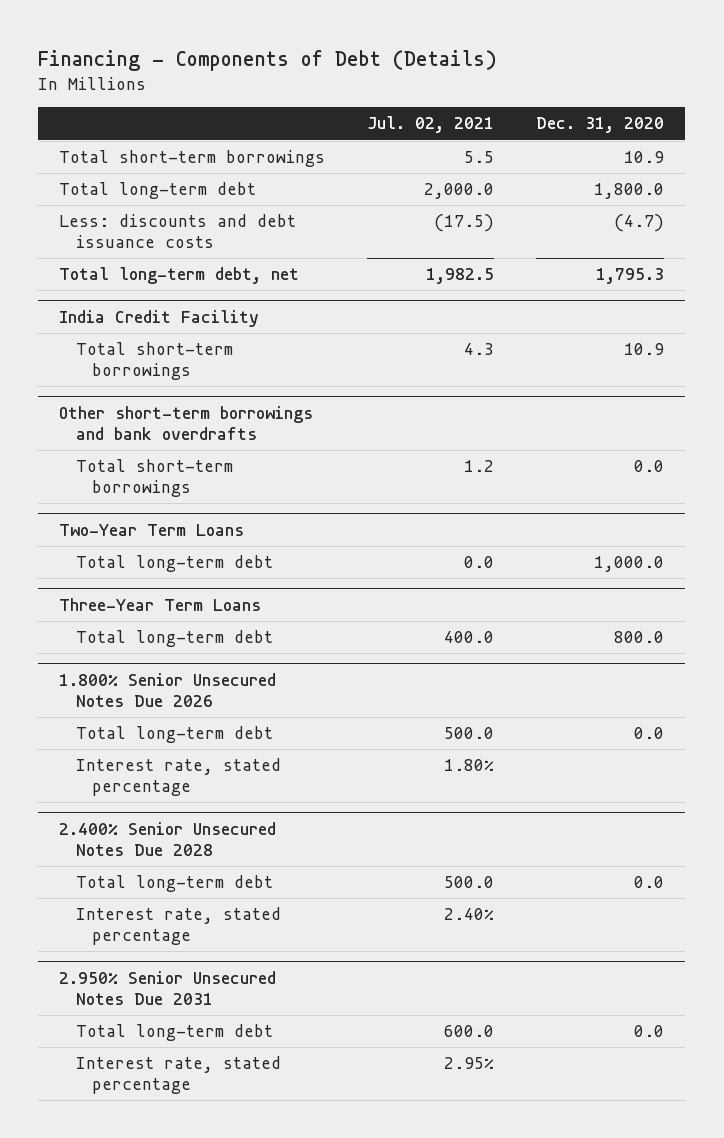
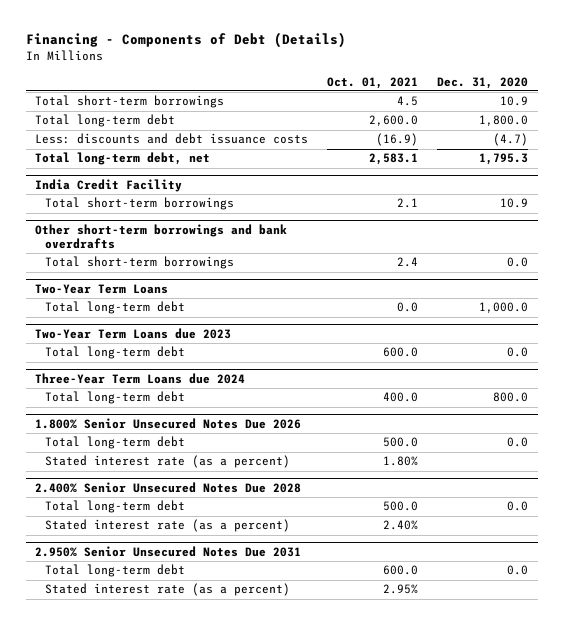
[367,116,495,134] Jul. 02, 2021 -> none
none -> [327,76,419,89] Oct. 01, 2021
none -> [35,327,232,339] Two-Year Term Loans due 2023
none -> [45,346,186,360] Total long-term debt
[59,597,262,611] Three-Year Term Loans -> [35,372,246,384] Three-Year Term Loans due 2024
[75,758,281,797] Interest rate, stated percentage -> [45,455,291,469] Stated interest rate (as a percent)
[75,907,281,946] Interest rate, stated percentage -> [45,519,291,533] Stated interest rate (as a percent)
[75,1056,281,1095] Interest rate, stated percentage -> [45,583,291,597] Stated interest rate (as a percent)

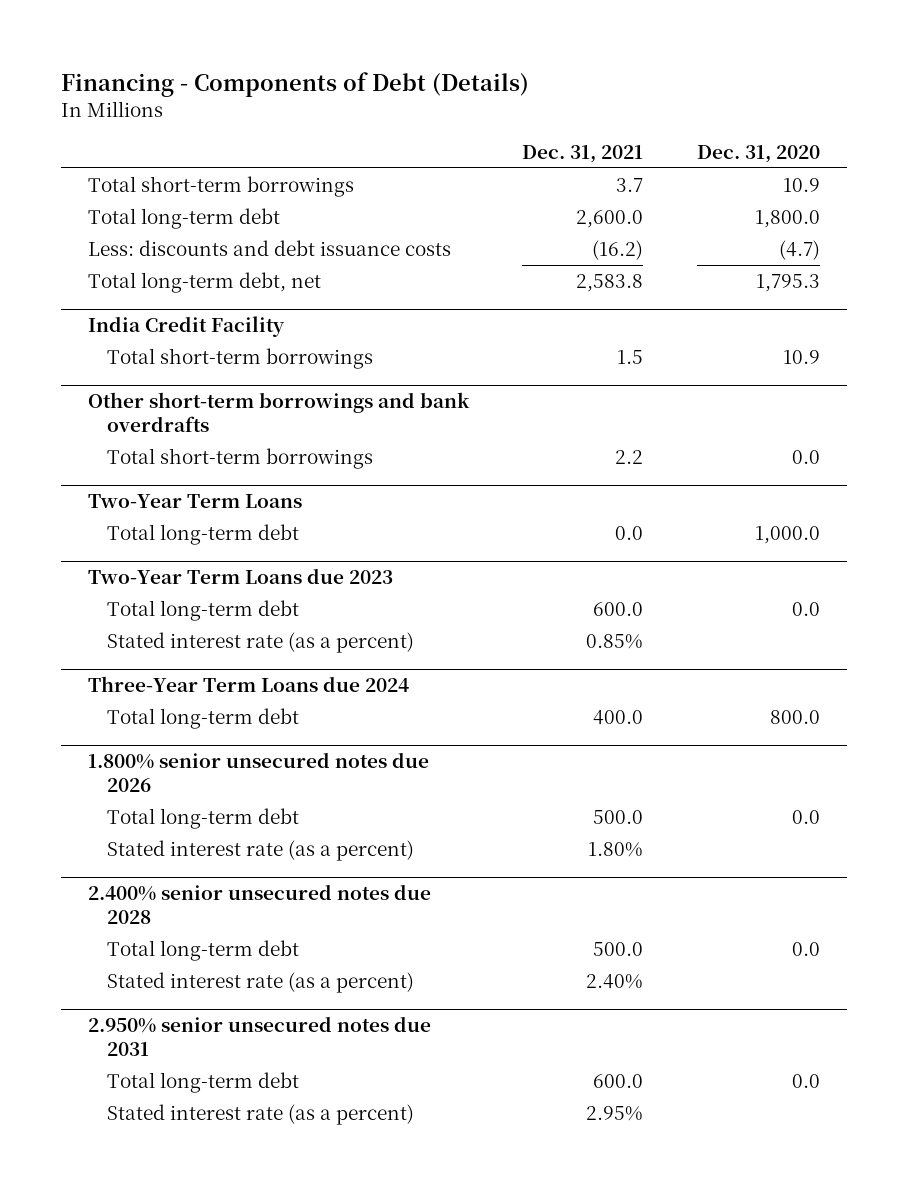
[327,76,419,89] Oct. 01, 2021 -> none
none -> [522,144,644,163] Dec. 31, 2021
none -> [107,632,415,654] Stated interest rate (as a percent)
[35,417,302,429] 1.800% Senior Unsecured Notes Due 2026 -> [87,752,429,793] 1.800% senior unsecured notes due 2026
[35,481,302,493] 2.400% Senior Unsecured Notes Due 2028 -> [87,884,431,925] 2.400% senior unsecured notes due 2028
[35,545,302,557] 2.950% Senior Unsecured Notes Due 2031 -> [87,1016,431,1057] 2.950% senior unsecured notes due 2031

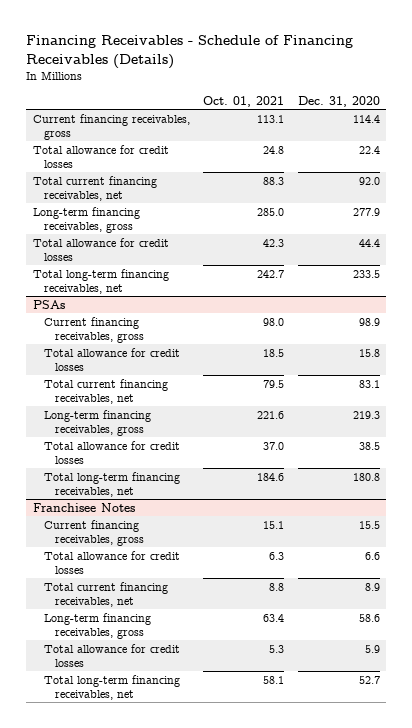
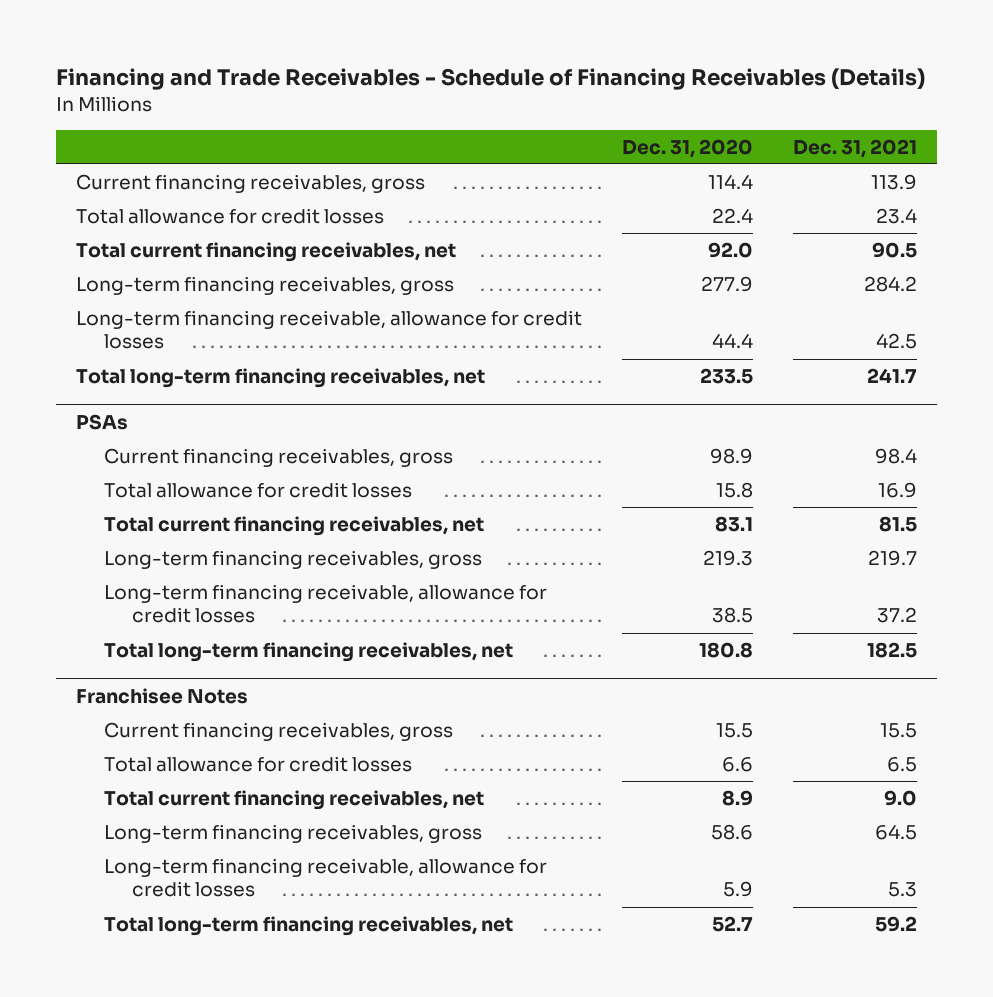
[26,34,354,69] Financing Receivables - Schedule of Financing Receivables (Details) -> [56,68,926,91] Financing and Trade Receivables - Schedule of Financing Receivables (Details)
[203,95,285,107] Oct. 01, 2021 -> none
none -> [793,138,918,158] Dec. 31, 2021
[32,237,169,261] Total allowance for credit losses -> [76,310,583,350] Long-term financing receivable, allowance for credit losses
[44,440,181,464] Total allowance for credit losses -> [104,584,548,624] Long-term financing receivable, allowance for credit losses
[44,643,181,667] Total allowance for credit losses -> [104,858,548,898] Long-term financing receivable, allowance for credit losses

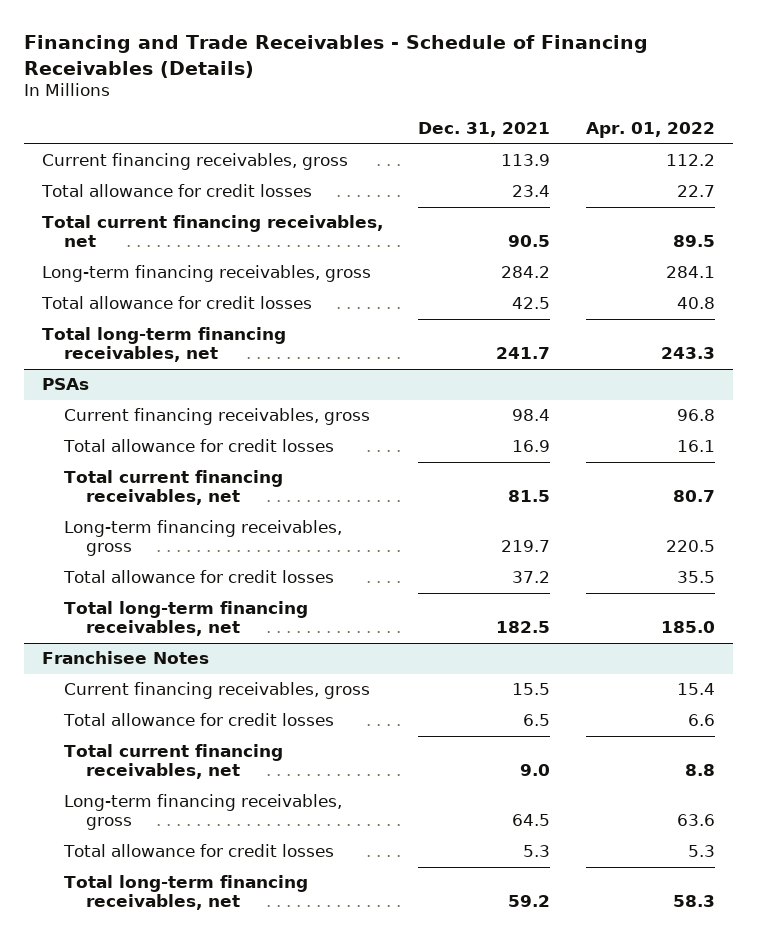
[622,138,754,158] Dec. 31, 2020 -> none
none -> [585,122,715,139] Apr. 01, 2022
[76,310,583,350] Long-term financing receivable, allowance for credit losses -> [40,296,312,310] Total allowance for credit losses
[104,584,548,624] Long-term financing receivable, allowance for credit losses -> [62,570,334,584] Total allowance for credit losses
[104,858,548,898] Long-term financing receivable, allowance for credit losses -> [62,844,334,858] Total allowance for credit losses

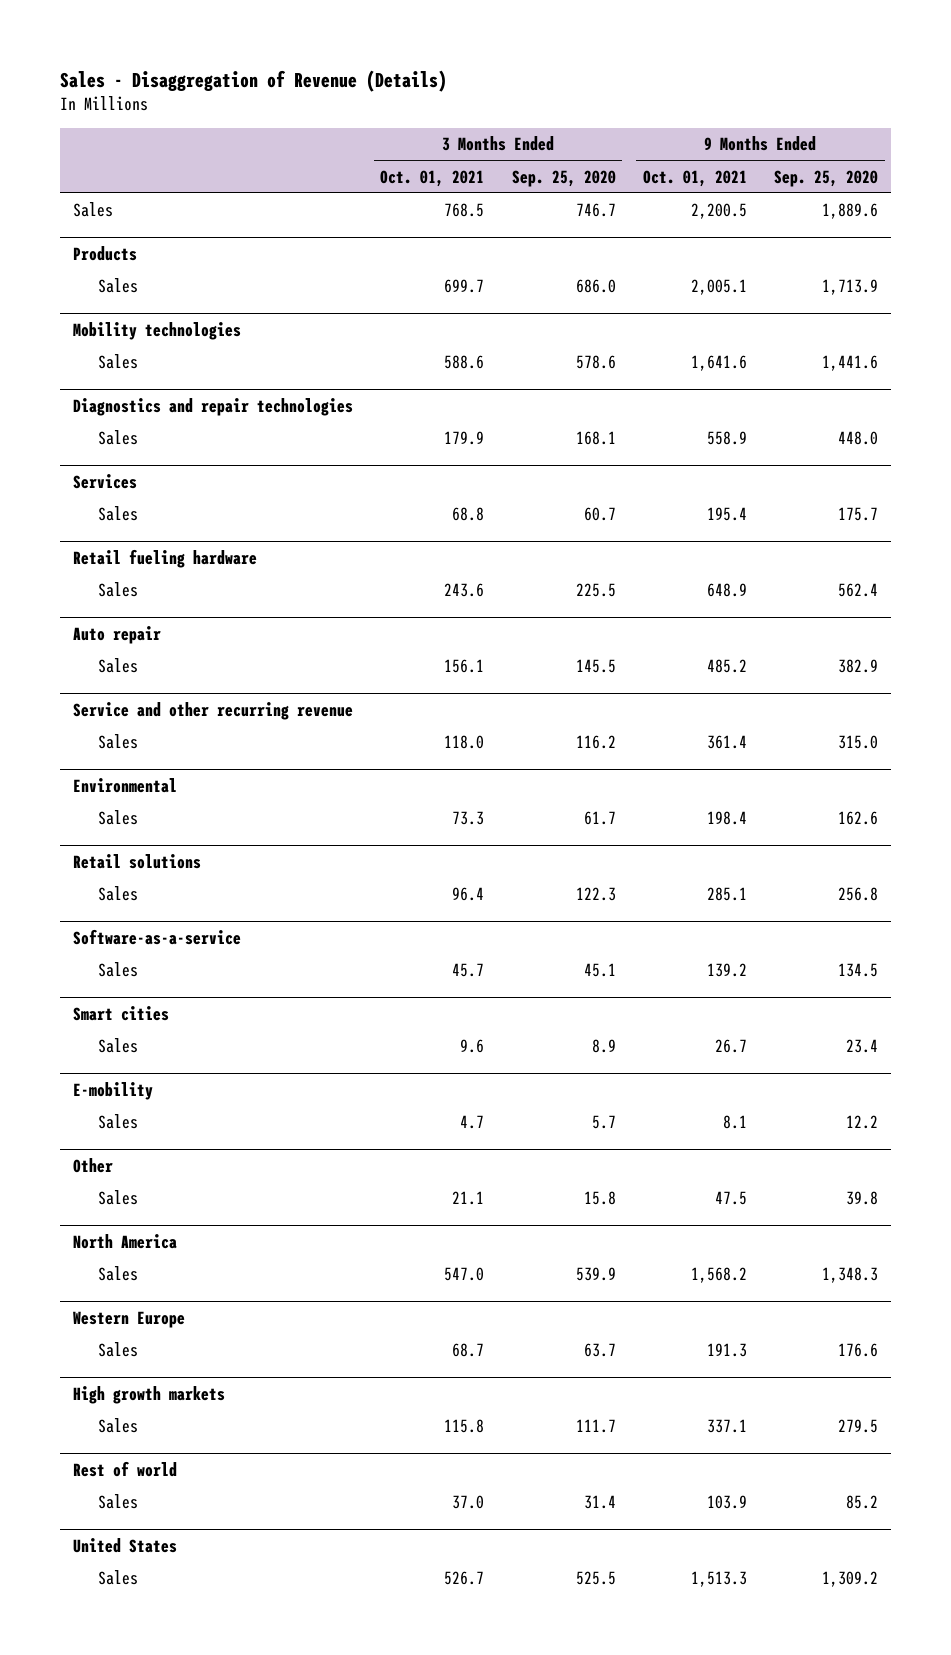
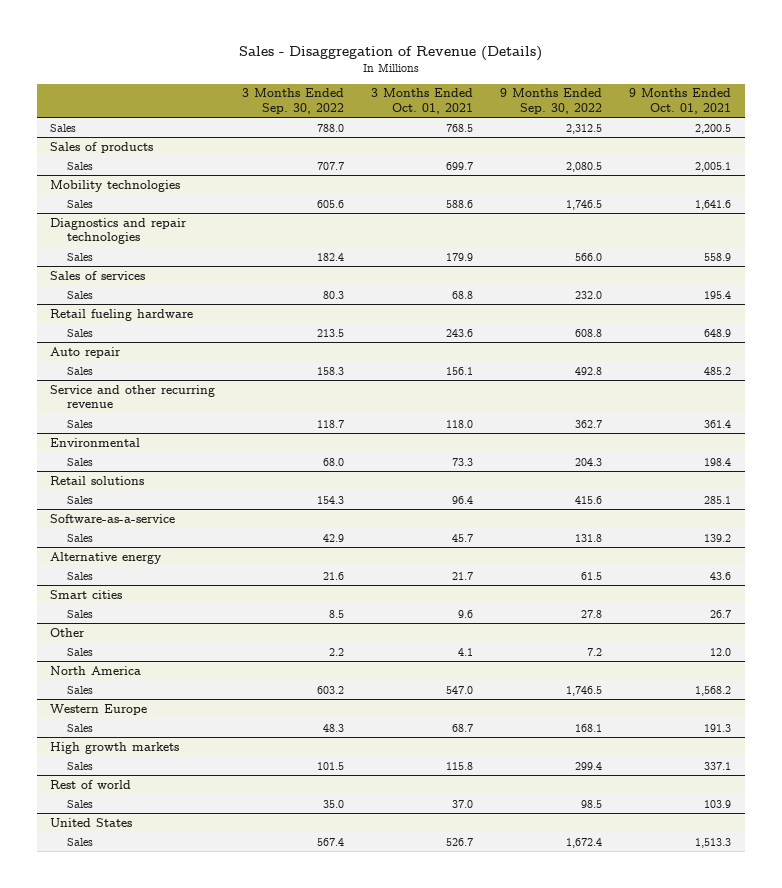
[511,169,616,187] Sep. 25, 2020 -> none
[773,169,878,187] Sep. 25, 2020 -> none
none -> [242,88,345,115] 3 Months Ended Sep. 30, 2022
none -> [500,88,603,115] 9 Months Ended Sep. 30, 2022
[73,246,138,262] Products -> [50,141,154,153] Sales of products
[73,474,138,490] Services -> [50,270,146,280] Sales of services
none -> [50,551,163,564] Alternative energy
none -> [67,571,94,580] Sales
[73,1082,154,1101] E-mobility -> none
[97,1114,138,1130] Sales -> none
[452,1191,485,1206] 21.1 -> [458,647,474,656] 4.1
[714,1191,747,1206] 47.5 -> [710,647,732,656] 12.0

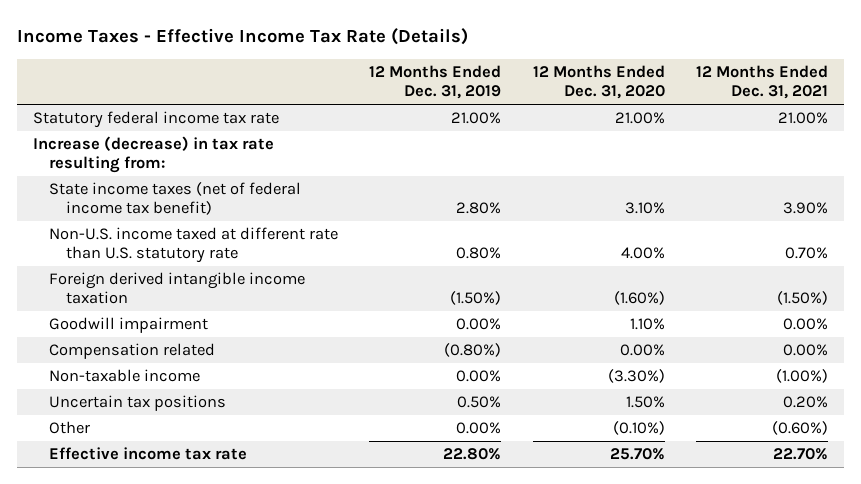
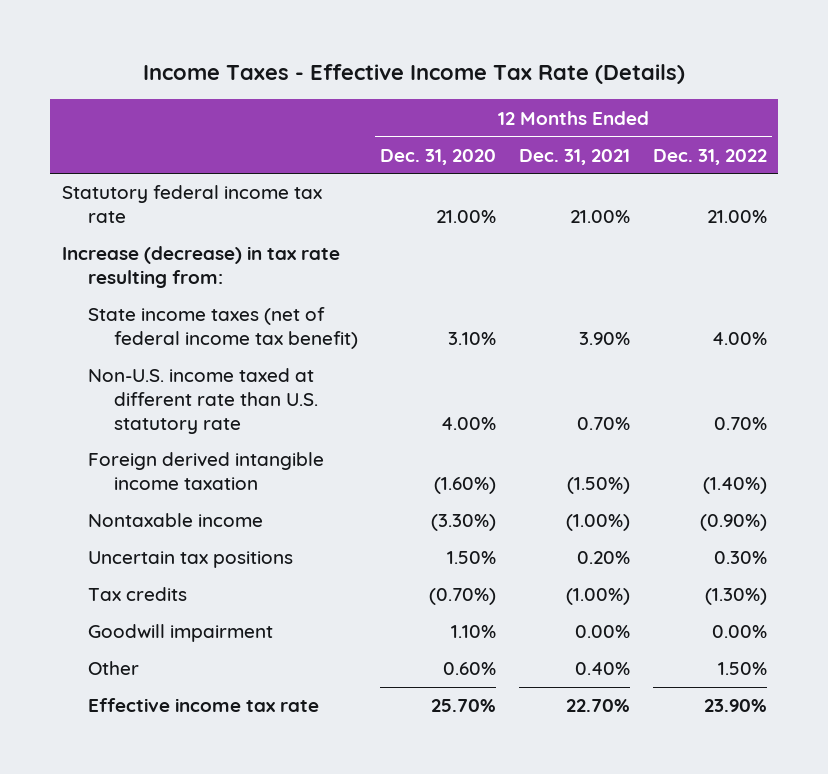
[369,64,502,100] 12 Months Ended Dec. 31, 2019 -> none
none -> [652,148,767,165] Dec. 31, 2022
[49,343,216,360] Compensation related -> none
[49,369,201,383] Non-taxable income -> [87,513,263,528] Nontaxable income
none -> [87,587,187,602] Tax credits
[49,317,209,334] Goodwill impairment -> [87,624,273,643] Goodwill impairment
[612,421,665,436] (0.10%) -> [443,662,497,676] 0.60%
[771,421,828,436] (0.60%) -> [575,662,631,676] 0.40%

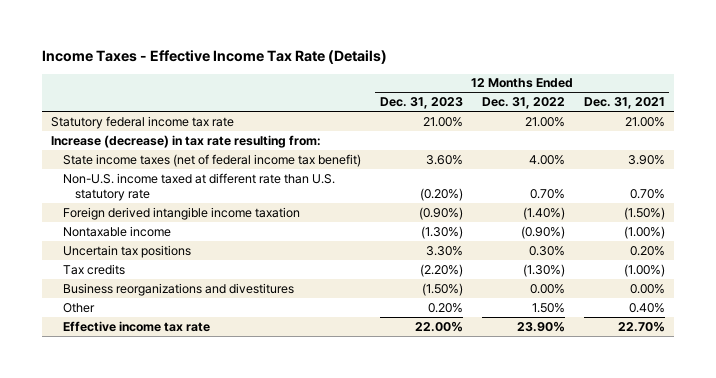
[380,148,497,165] Dec. 31, 2020 -> none
none -> [379,97,463,110] Dec. 31, 2023
[87,624,273,643] Goodwill impairment -> none
none -> [62,282,294,296] Business reorganizations and divestitures

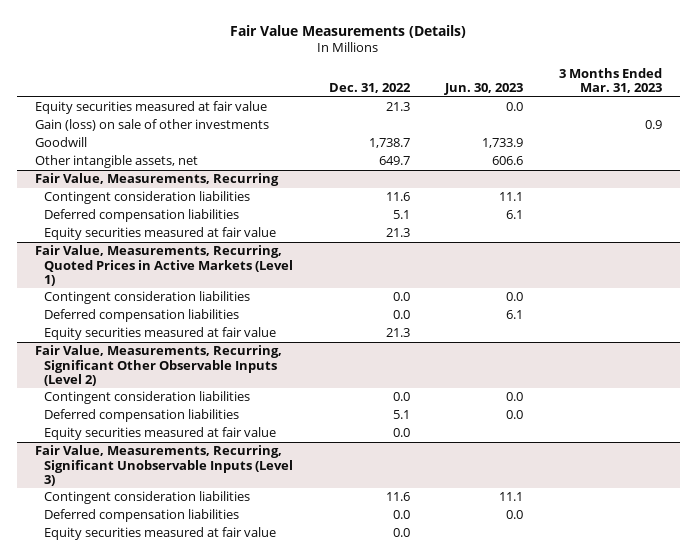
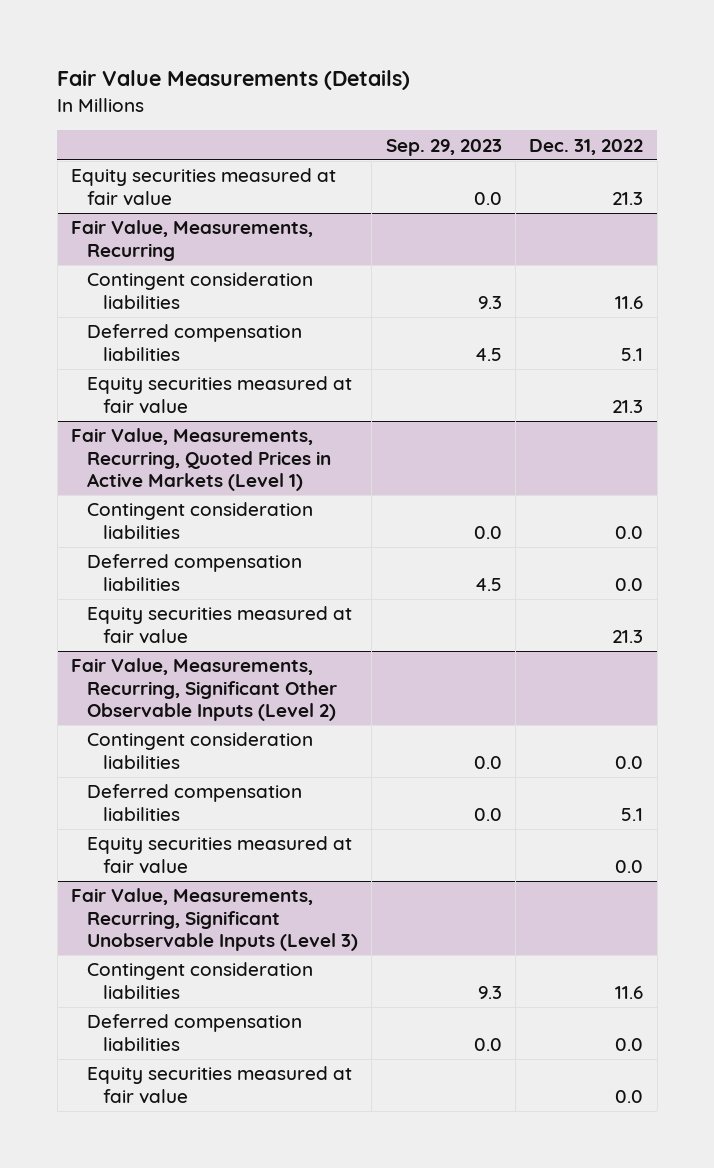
[444,83,524,96] Jun. 30, 2023 -> none
[559,67,663,94] 3 Months Ended Mar. 31, 2023 -> none
none -> [385,138,502,156] Sep. 29, 2023
[34,119,269,132] Gain (loss) on sale of other investments -> none
[34,137,87,148] Goodwill -> none
[34,155,198,169] Other intangible assets, net -> none

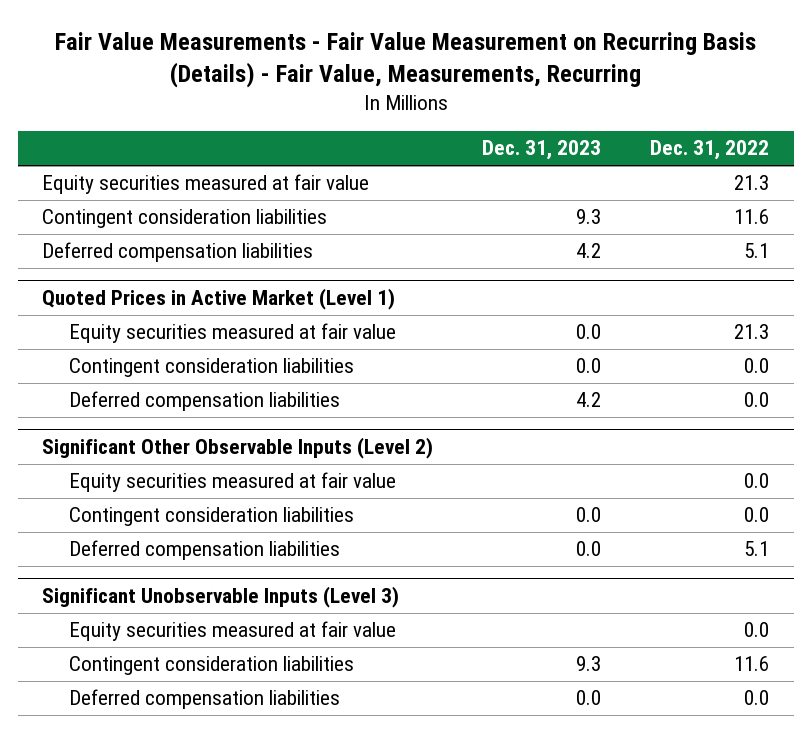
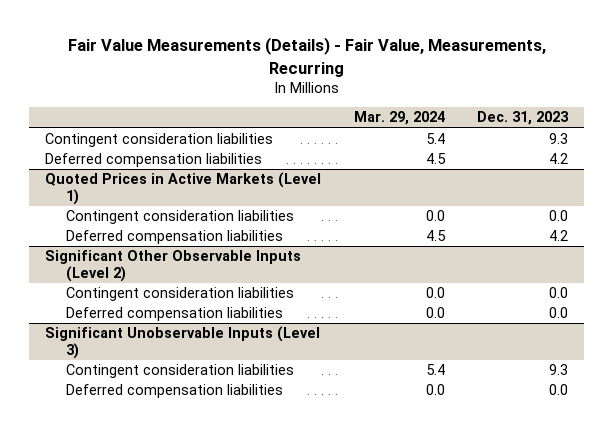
[54,31,756,89] Fair Value Measurements - Fair Value Measurement on Recurring Basis (Details) - Fair Value, Measurements, Recurring -> [67,37,546,77] Fair Value Measurements (Details) - Fair Value, Measurements, Recurring
[650,140,770,161] Dec. 31, 2022 -> none
none -> [353,111,445,126] Mar. 29, 2024
[42,174,370,195] Equity securities measured at fair value -> none
[69,323,397,344] Equity securities measured at fair value -> none
[42,288,396,311] Quoted Prices in Active Market (Level 1) -> [45,172,322,206] Quoted Prices in Active Markets (Level 1)
[69,472,397,493] Equity securities measured at fair value -> none
[69,621,397,642] Equity securities measured at fair value -> none

